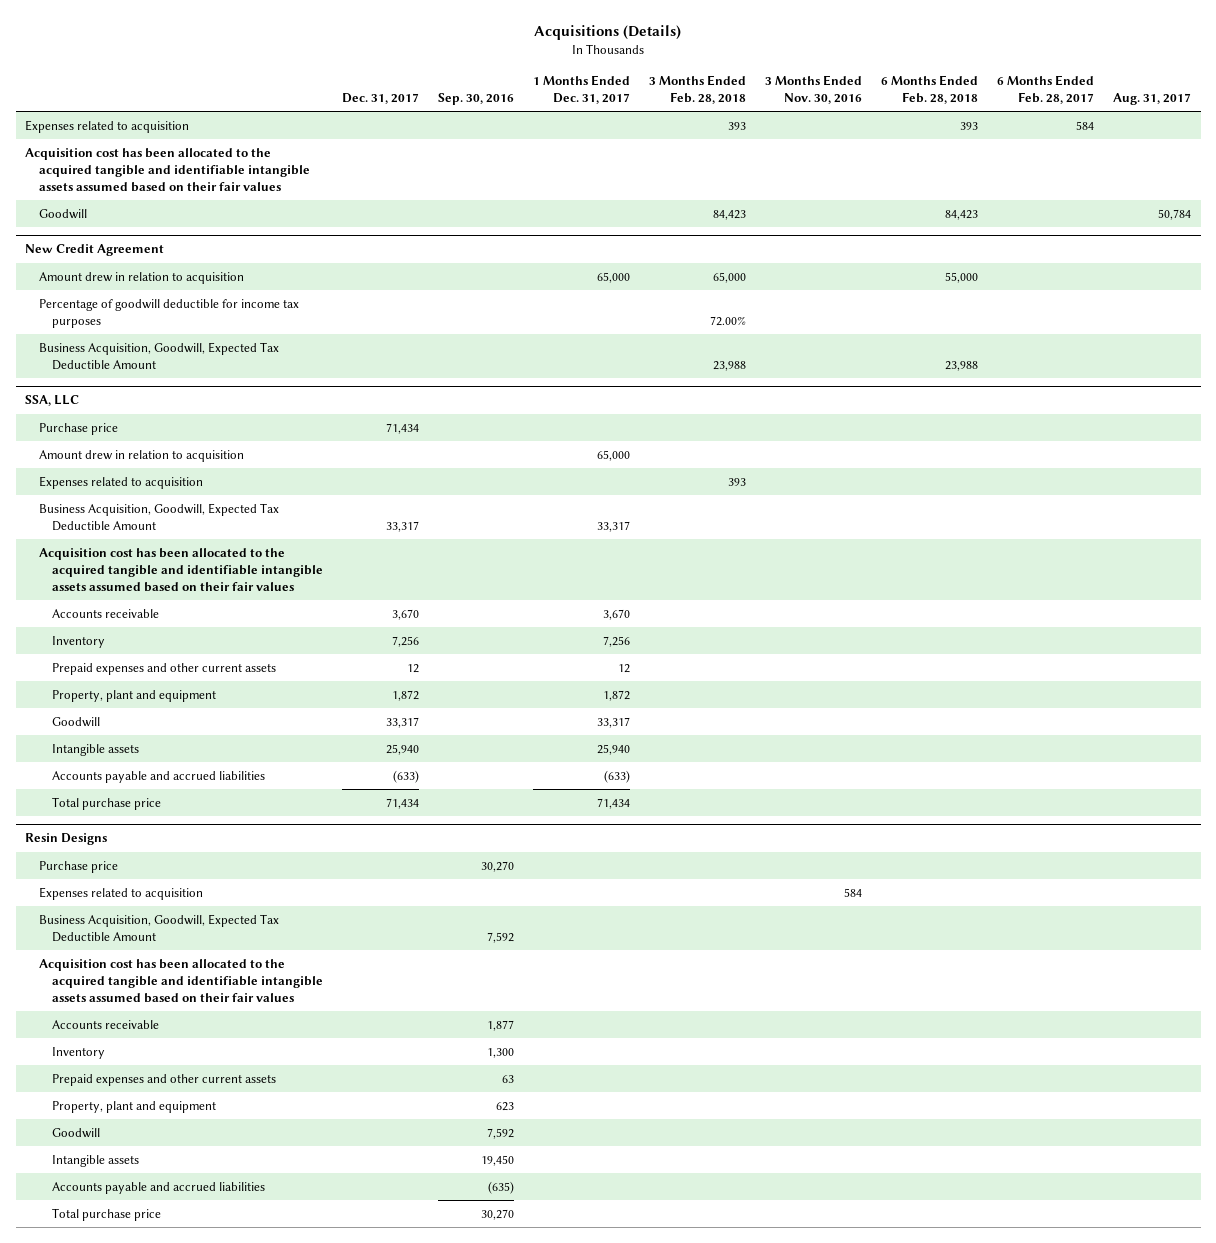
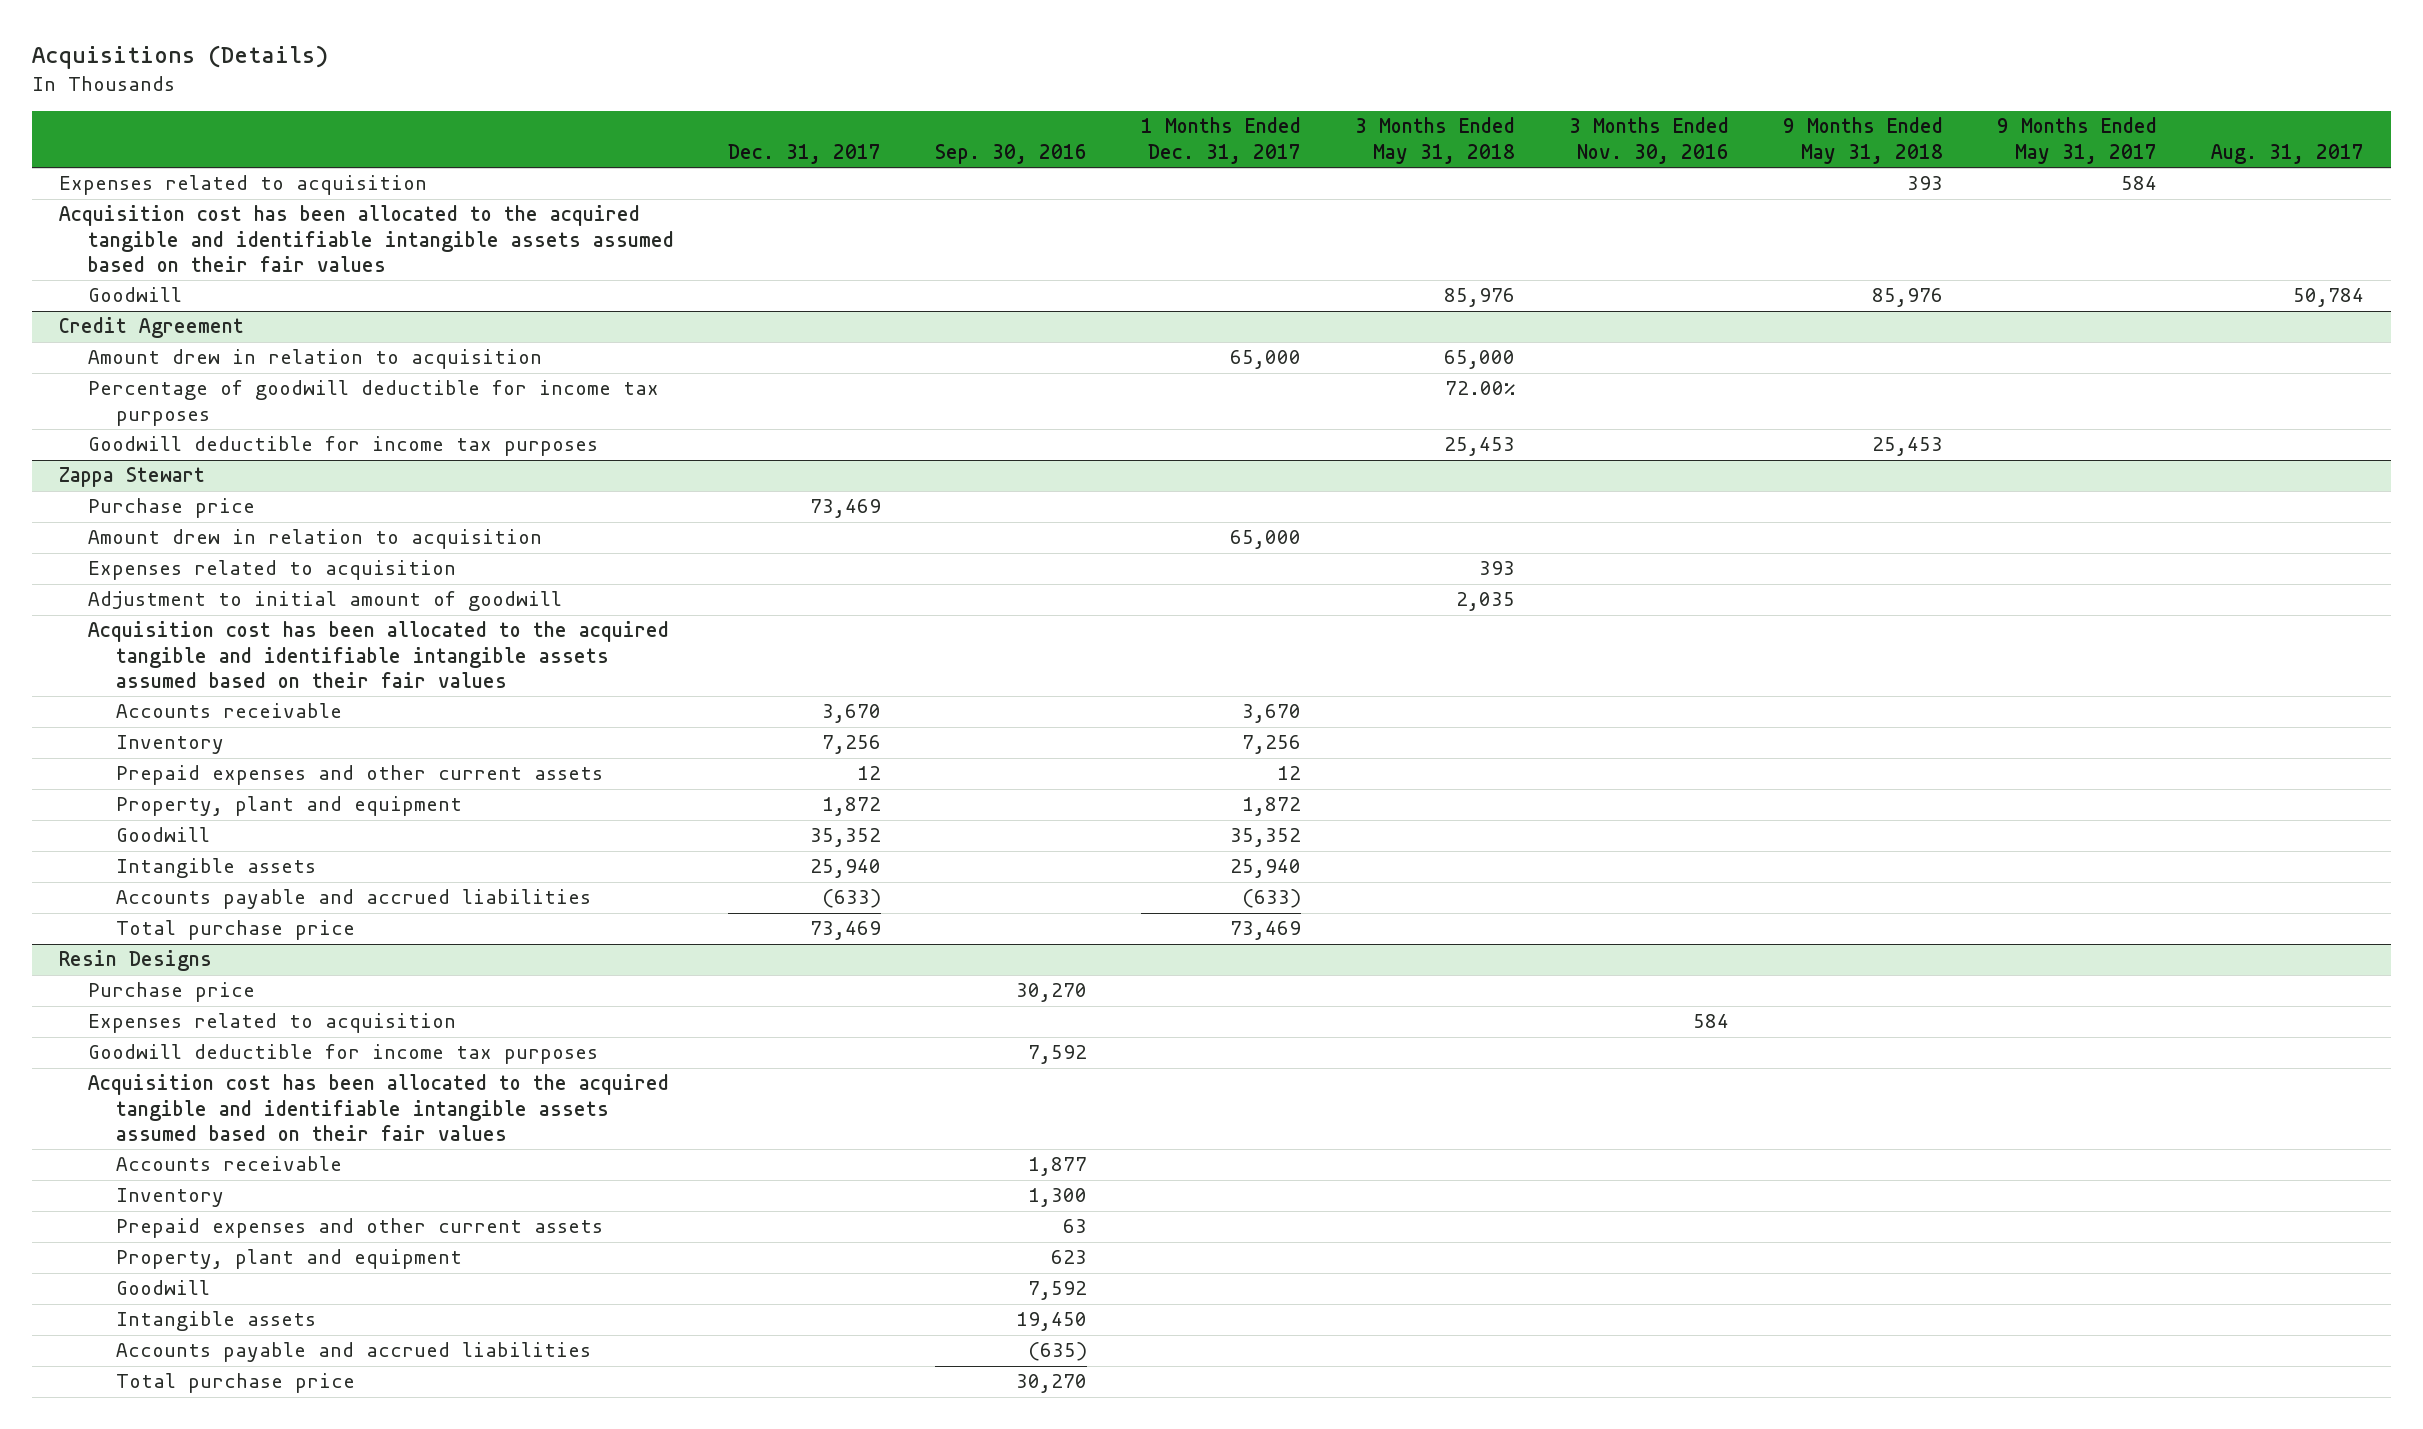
[648,75,746,105] 3 Months Ended Feb. 28, 2018 -> none
[880,75,978,105] 6 Months Ended Feb. 28, 2018 -> none
[997,75,1095,105] 6 Months Ended Feb. 28, 2017 -> none
none -> [1355,117,1516,164] 3 Months Ended May 31, 2018
none -> [1783,117,1944,164] 9 Months Ended May 31, 2018
none -> [1997,117,2158,164] 9 Months Ended May 31, 2017
[25,244,165,257] New Credit Agreement -> [58,317,244,339] Credit Agreement
[38,341,279,370] Business Acquisition, Goodwill, Expected Tax Deductible Amount -> [87,436,598,457] Goodwill deductible for income tax purposes
[25,395,80,407] SSA, LLC -> [58,467,205,488] Zappa Stewart
[385,422,419,434] 71,434 -> [809,499,881,519] 73,469
[38,502,279,531] Business Acquisition, Goodwill, Expected Tax Deductible Amount -> none
none -> [87,591,562,612] Adjustment to initial amount of goodwill
[385,716,419,728] 33,317 -> [809,828,881,848] 35,352
[596,716,630,728] 33,317 -> [1229,828,1301,848] 35,352
[385,797,419,809] 71,434 -> [809,921,881,941] 73,469
[596,797,630,809] 71,434 -> [1229,921,1301,941] 73,469
[38,913,279,942] Business Acquisition, Goodwill, Expected Tax Deductible Amount -> [87,1044,598,1065] Goodwill deductible for income tax purposes

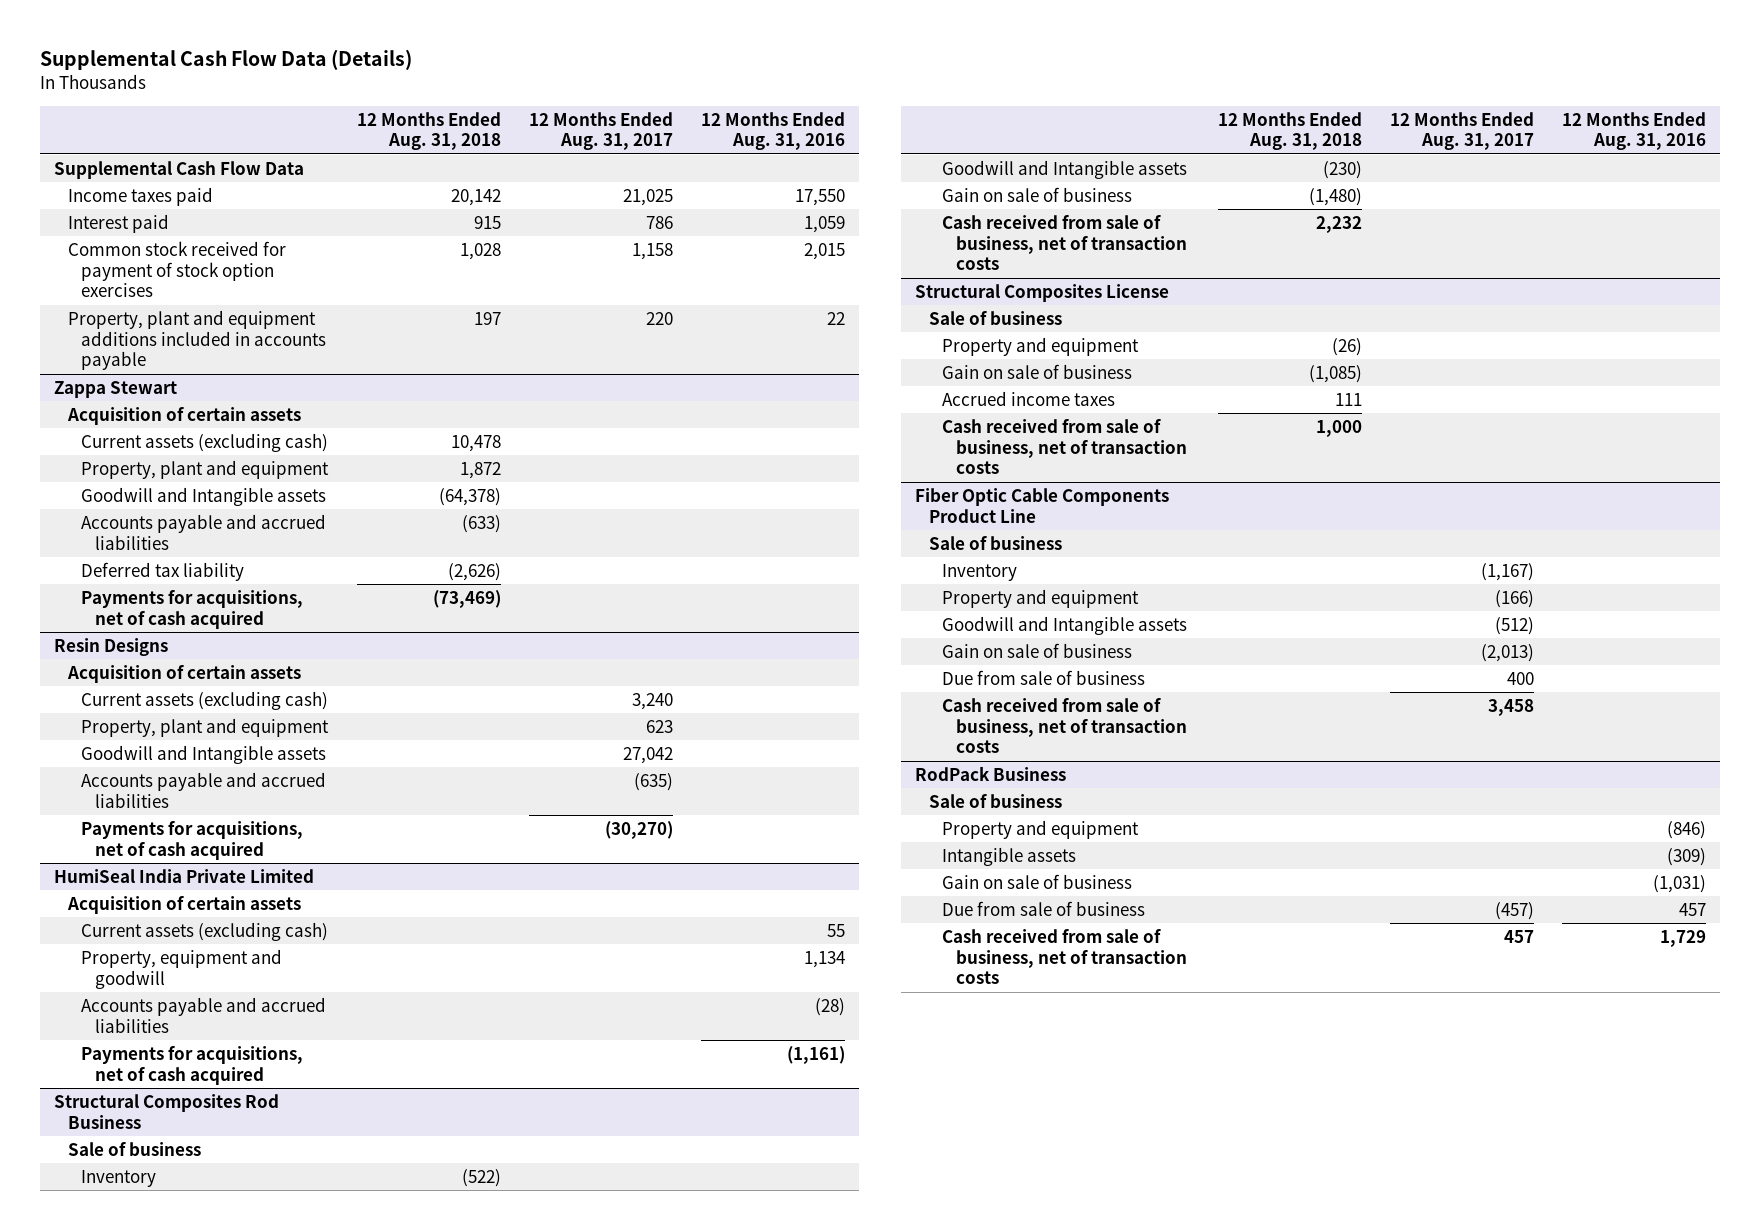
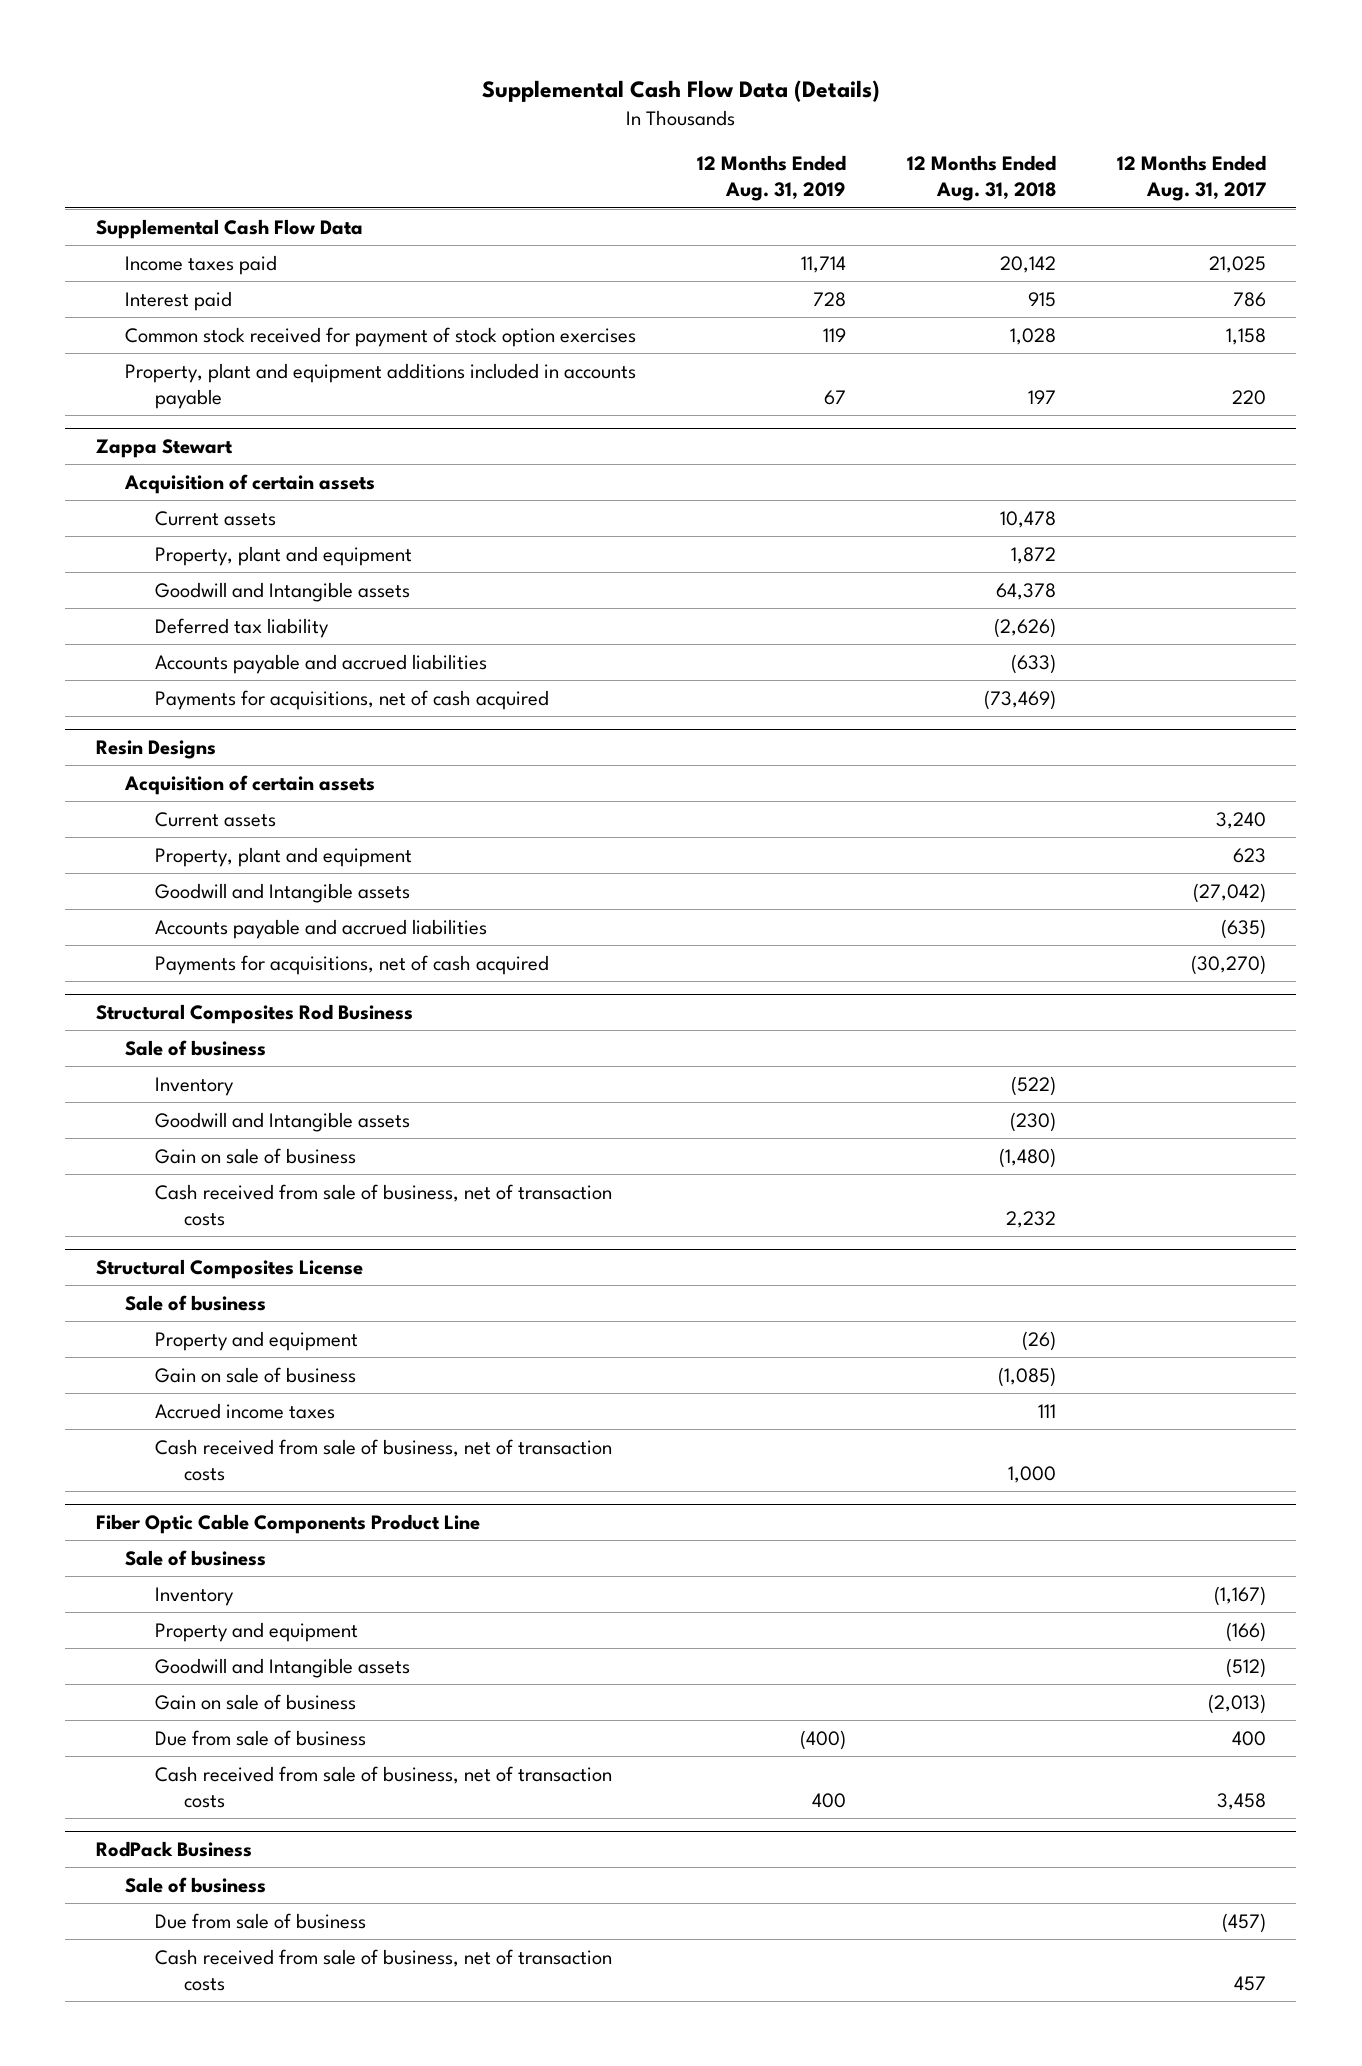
[701,111,846,151] 12 Months Ended Aug. 31, 2016 -> none
none -> [697,155,847,202] 12 Months Ended Aug. 31, 2019
[81,432,329,452] Current assets (excluding cash) -> [154,510,276,526] Current assets
[438,487,501,506] (64,378) -> [995,582,1056,600] 64,378
[81,513,327,550] Accounts payable and accrued liabilities -> [154,653,487,674] Accounts payable and accrued liabilities
[81,690,329,710] Current assets (excluding cash) -> [154,811,276,827] Current assets
[622,746,673,764] 27,042 -> [1192,882,1266,903] (27,042)
[54,868,315,883] HumiSeal India Private Limited -> none
[66,895,301,914] Acquisition of certain assets -> none
[81,921,329,941] Current assets (excluding cash) -> none
[81,948,283,989] Property, equipment and goodwill -> none
[81,996,327,1033] Accounts payable and accrued liabilities -> none
[81,1045,304,1085] Payments for acquisitions, net of cash acquired -> none
[942,819,1140,839] Property and equipment -> none
[942,846,1077,866] Intangible assets -> none
[942,873,1133,889] Gain on sale of business -> none

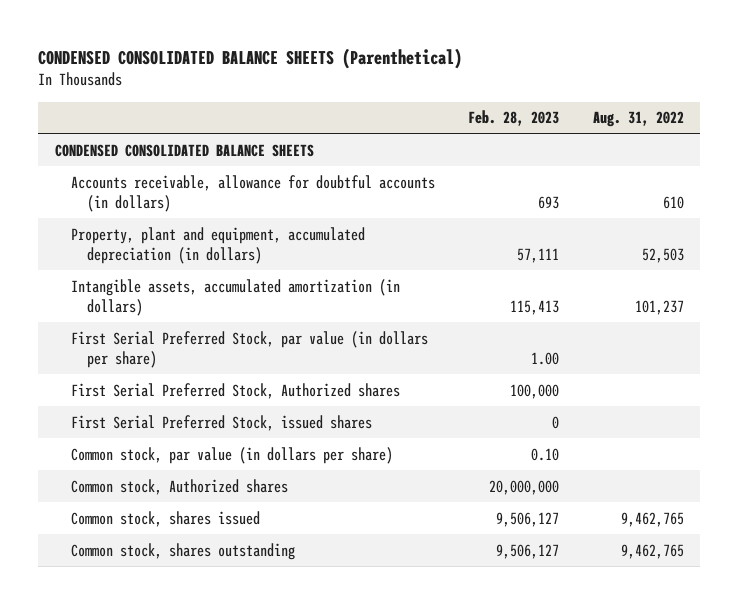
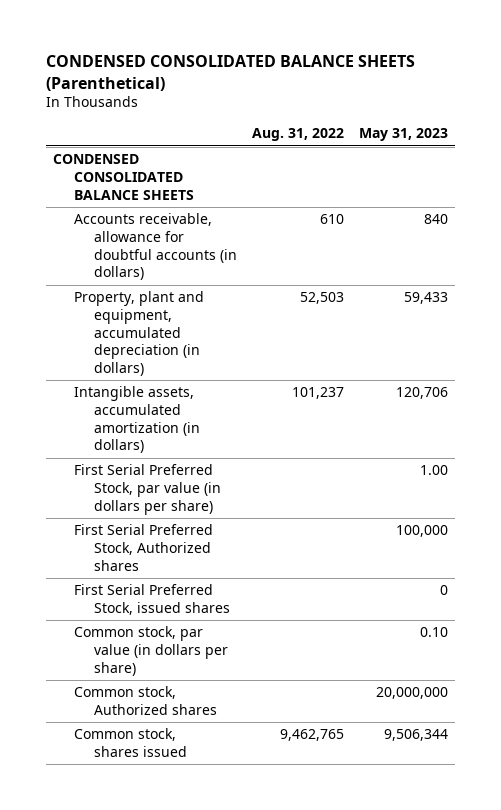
[468,110,560,127] Feb. 28, 2023 -> none
none -> [358,128,448,142] May 31, 2023
[71,542,296,560] Common stock, shares outstanding -> none

